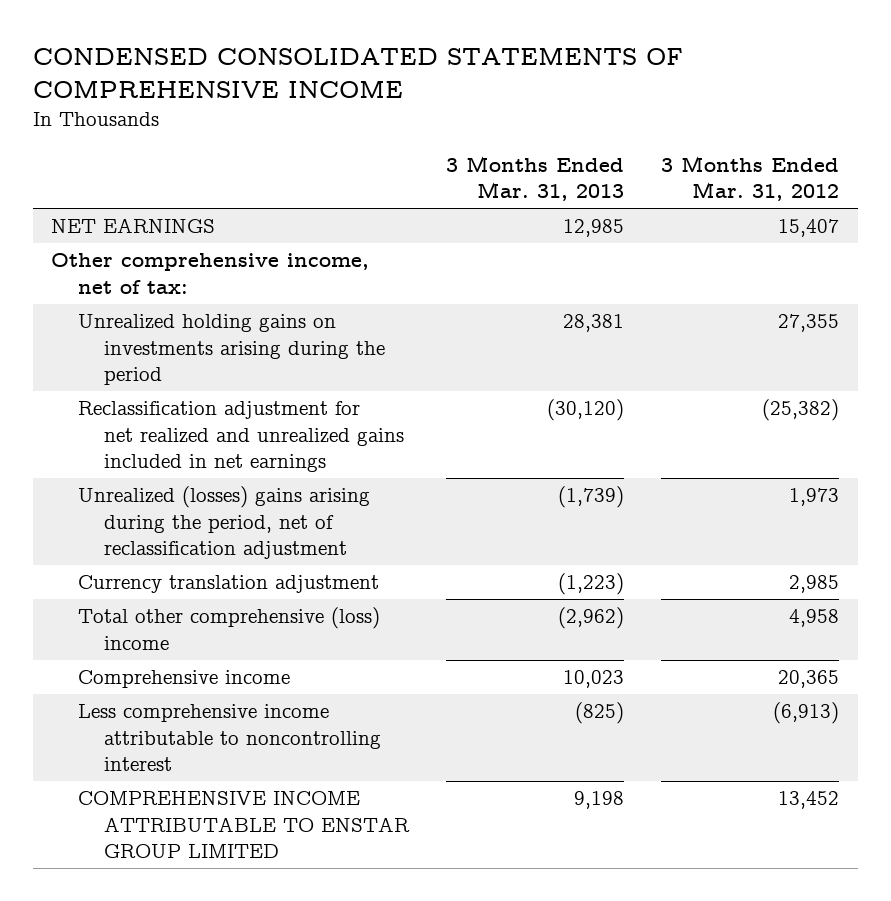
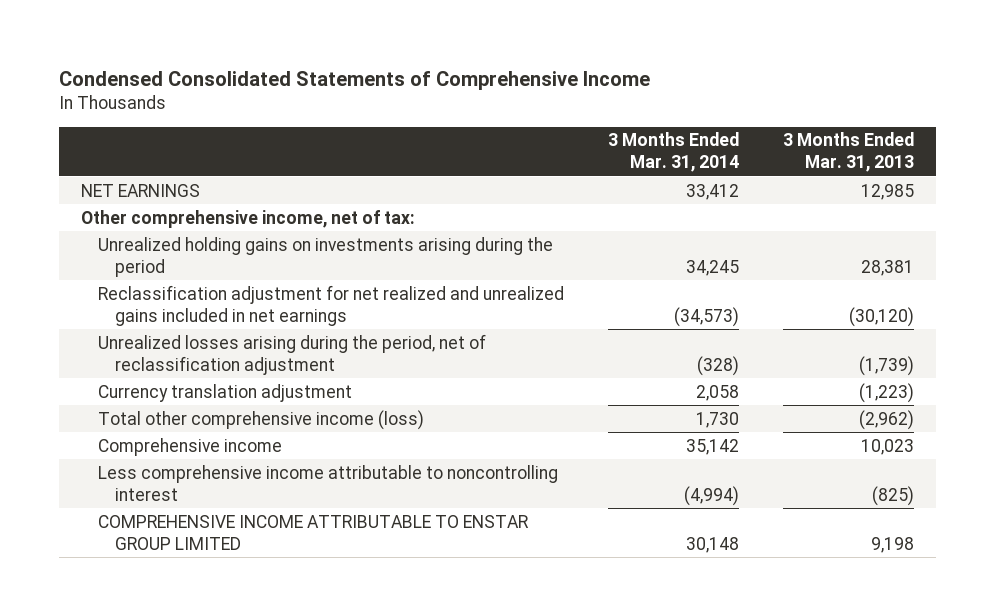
[32,47,683,98] CONDENSED CONSOLIDATED STATEMENTS OF COMPREHENSIVE INCOME -> [59,71,651,91] Condensed Consolidated Statements of Comprehensive Income
[661,155,840,202] 3 Months Ended Mar. 31, 2012 -> none
none -> [608,132,740,173] 3 Months Ended Mar. 31, 2014
[77,486,370,560] Unrealized (losses) gains arising during the period, net of reclassification adjustment -> [98,333,487,375] Unrealized losses arising during the period, net of reclassification adjustment
[77,607,380,650] Total other comprehensive (loss) income -> [98,409,425,430] Total other comprehensive income (loss)

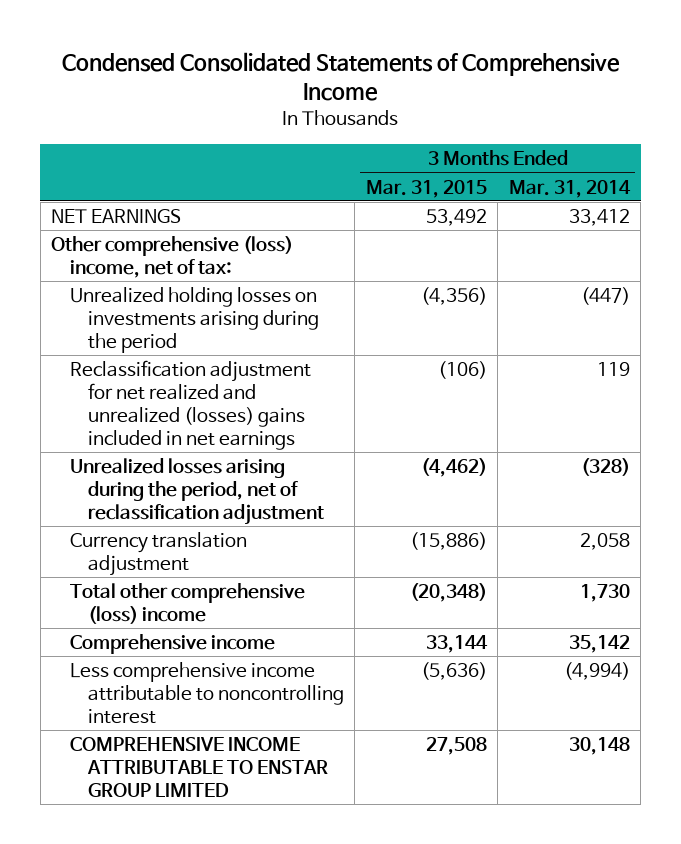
[782,132,914,173] 3 Months Ended Mar. 31, 2013 -> none
none -> [365,179,487,198] Mar. 31, 2015
[81,209,416,228] Other comprehensive income, net of tax: -> [51,235,294,279] Other comprehensive (loss) income, net of tax:
[98,236,554,277] Unrealized holding gains on investments arising during the period -> [69,286,320,354] Unrealized holding losses on investments arising during the period
[686,259,740,276] 34,245 -> [580,286,630,305] (447)
[98,284,565,326] Reclassification adjustment for net realized and unrealized gains included in net earnings -> [69,359,311,451] Reclassification adjustment for net realized and unrealized (losses) gains included in net earnings
[674,306,740,327] (34,573) -> [596,361,630,376] 119
[98,409,425,430] Total other comprehensive income (loss) -> [69,582,305,625] Total other comprehensive (loss) income

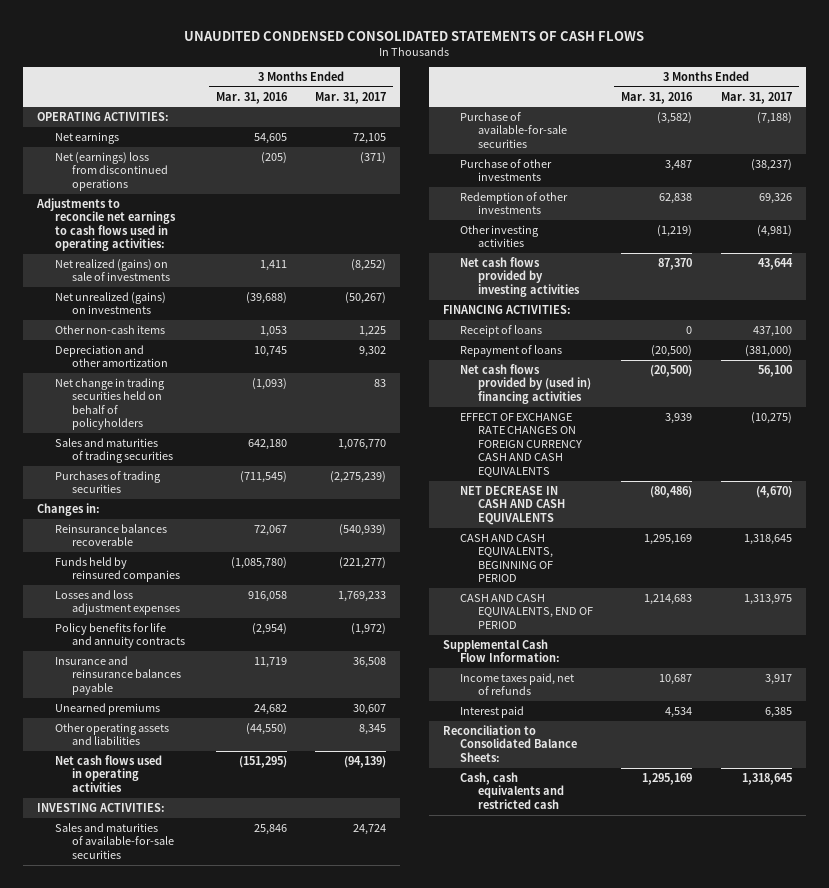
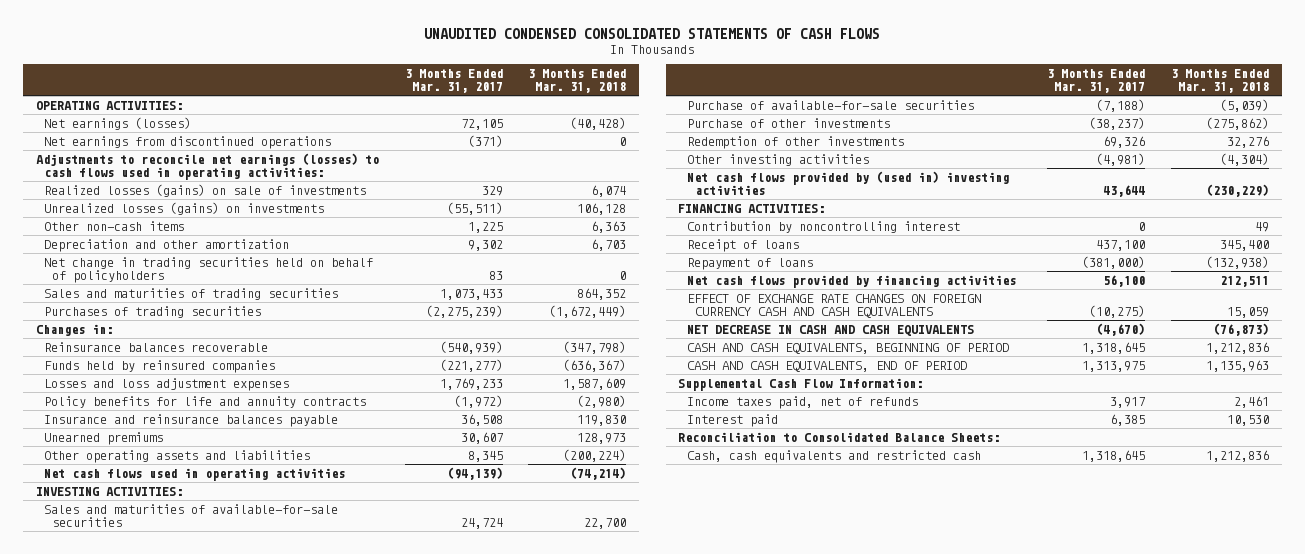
[215,91,288,104] Mar. 31, 2016 -> none
none -> [528,69,627,94] 3 Months Ended Mar. 31, 2018
[54,131,119,144] Net earnings -> [43,116,191,130] Net earnings (losses)
[54,151,169,191] Net (earnings) loss from discontinued operations -> [43,135,331,149] Net earnings from discontinued operations
[36,197,176,252] Adjustments to reconcile net earnings to cash flows used in operating activities: -> [35,152,379,181] Adjustments to reconcile net earnings (losses) to cash flows used in operating activities:
[54,258,171,282] Net realized (gains) on sale of investments -> [43,183,366,197] Realized losses (gains) on sale of investments
[351,258,387,271] (8,252) -> [481,185,503,196] 329
[54,291,166,315] Net unrealized (gains) on investments -> [43,201,324,215] Unrealized losses (gains) on investments
[345,291,387,304] (50,267) -> [446,201,503,215] (55,511)
[338,438,387,450] 1,076,770 -> [439,288,503,300] 1,073,433
[460,256,580,297] Net cash flows provided by investing activities -> [686,170,1009,196] Net cash flows provided by (used in) investing activities
none -> [686,220,960,233] Contribution by noncontrolling interest
[460,363,591,404] Net cash flows provided by (used in) financing activities -> [686,274,1016,288] Net cash flows provided by financing activities

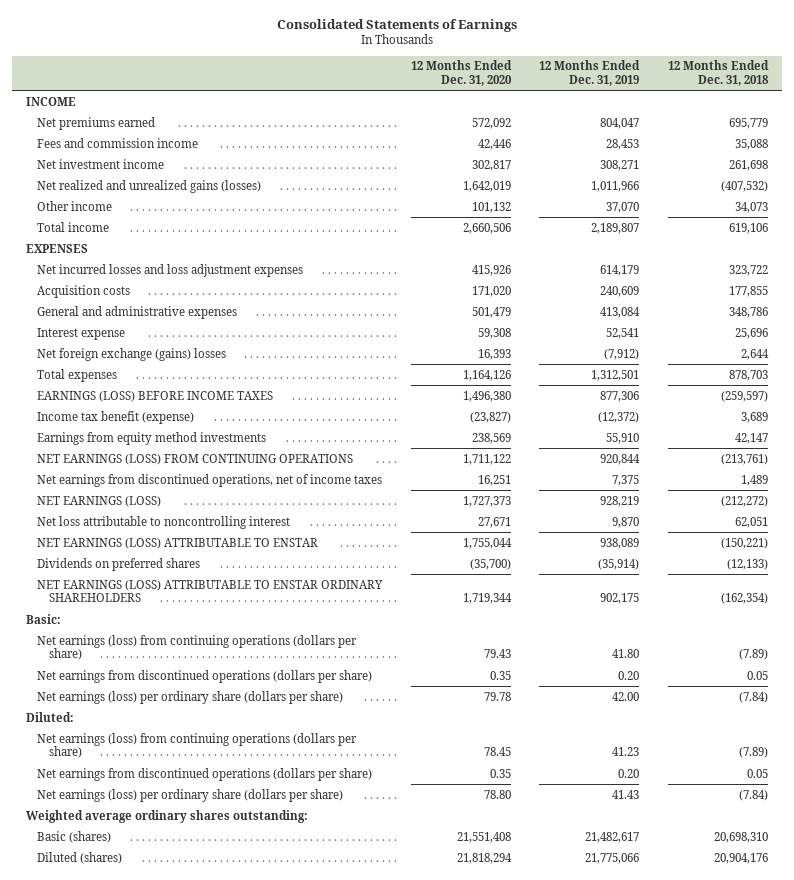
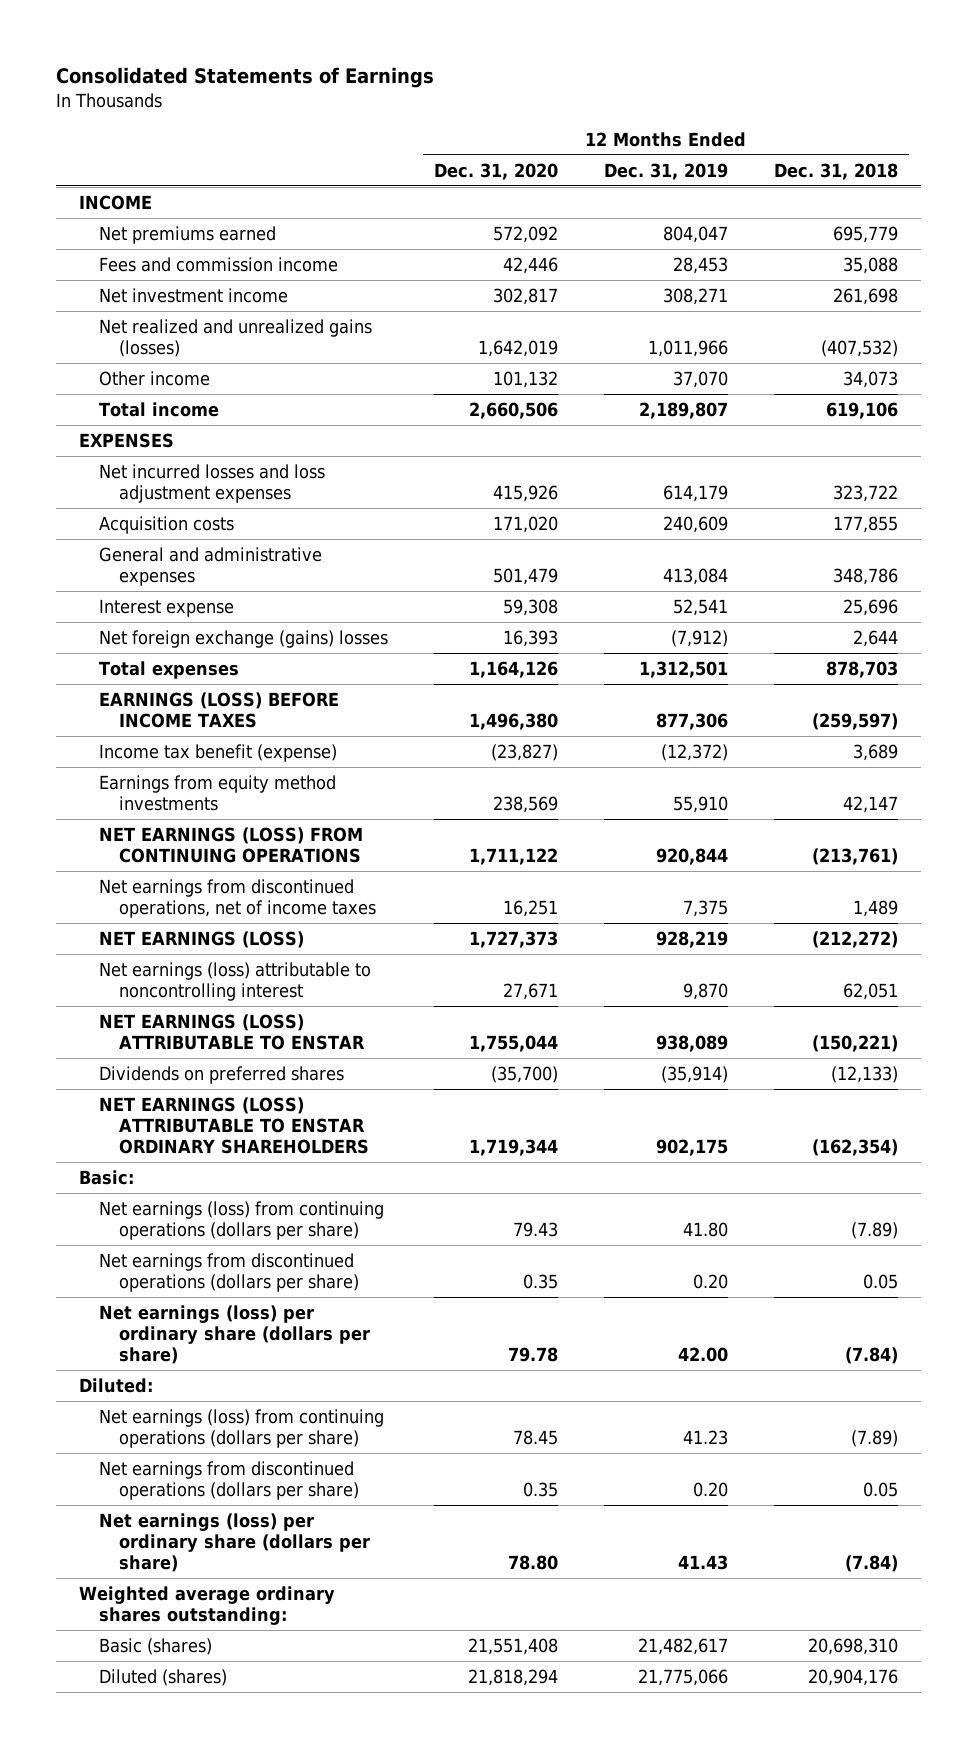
[37,515,291,529] Net loss attributable to noncontrolling interest -> [99,961,372,1001] Net earnings (loss) attributable to noncontrolling interest

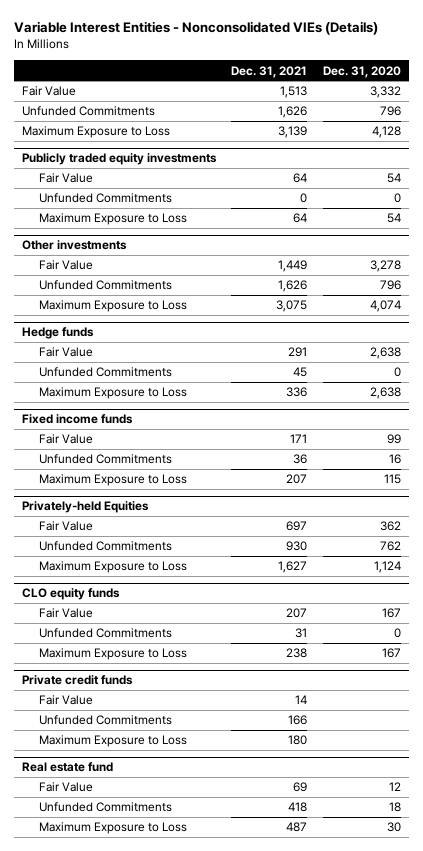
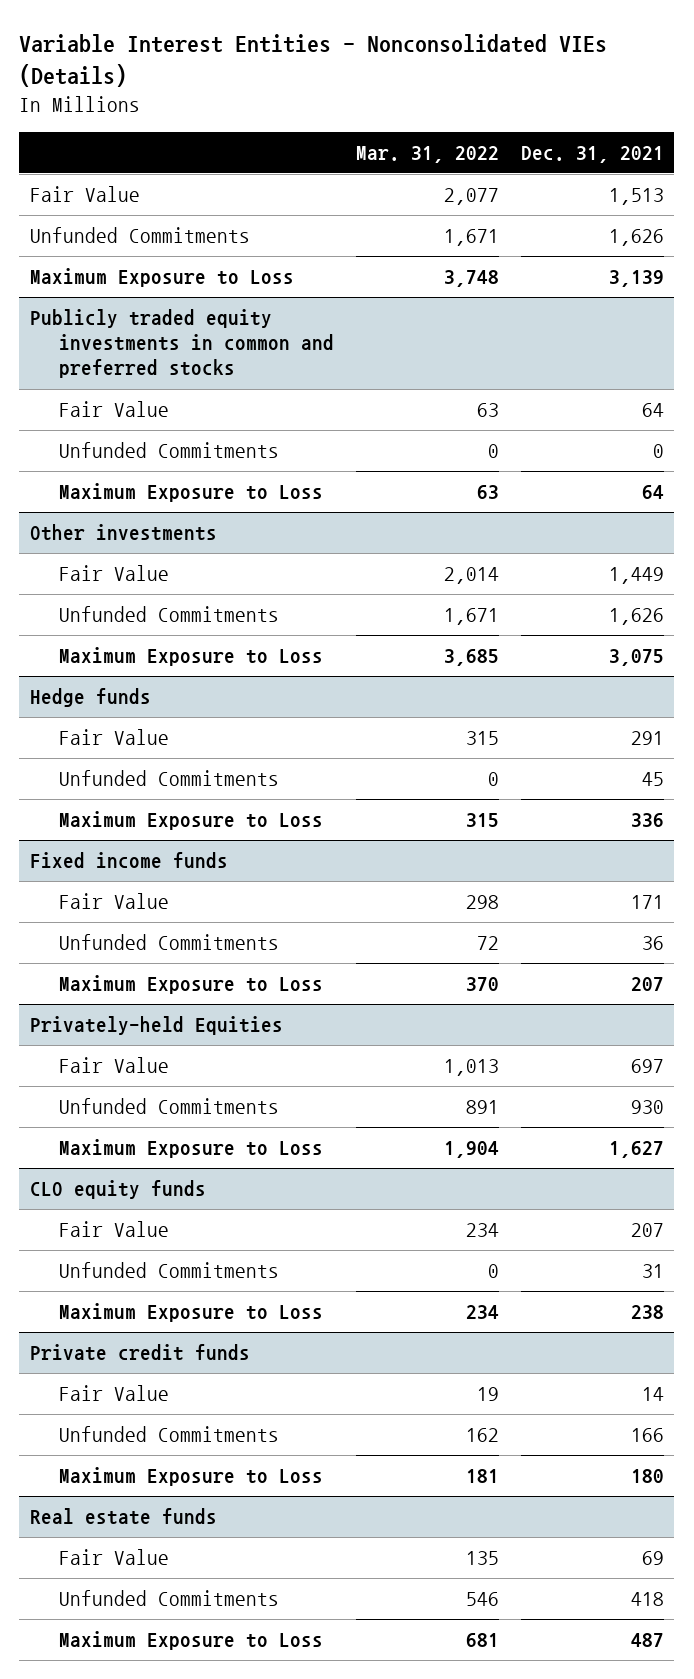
[322,65,401,78] Dec. 31, 2020 -> none
none -> [355,145,499,163] Mar. 31, 2022
[21,153,217,166] Publicly traded equity investments -> [30,309,334,379] Publicly traded equity investments in common and preferred stocks
[21,762,113,773] Real estate fund -> [30,1508,218,1526] Real estate funds

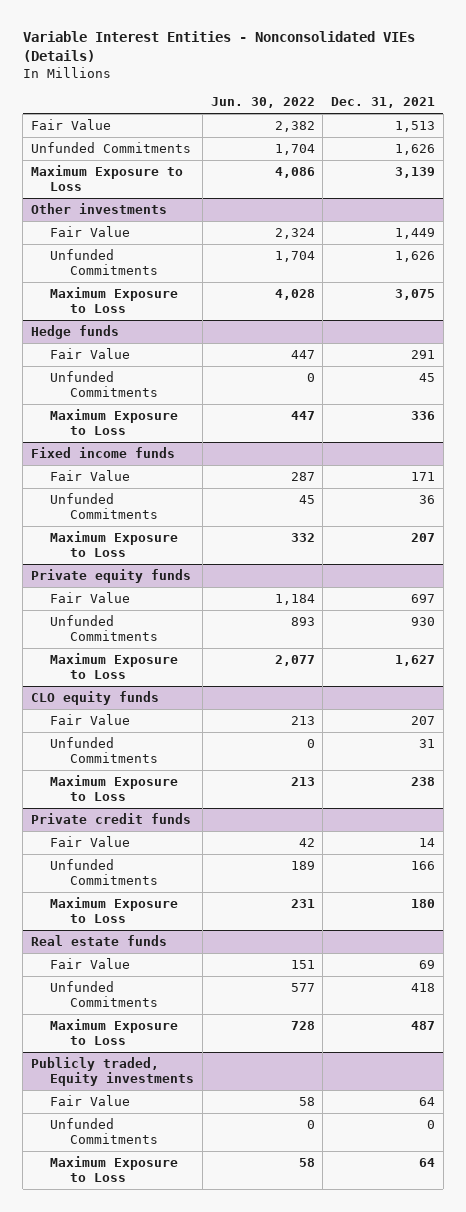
[355,145,499,163] Mar. 31, 2022 -> none
none -> [210,97,315,109] Jun. 30, 2022
[30,309,334,379] Publicly traded equity investments in common and preferred stocks -> none
[58,401,169,418] Fair Value -> none
[58,442,279,459] Unfunded Commitments -> none
[58,483,323,503] Maximum Exposure to Loss -> none
[30,1016,284,1036] Privately-held Equities -> none
none -> [30,569,191,584] Private equity funds
none -> [30,1057,195,1087] Publicly traded, Equity investments
none -> [50,1095,131,1107] Fair Value
none -> [50,1118,159,1145] Unfunded Commitments
none -> [50,1156,179,1183] Maximum Exposure to Loss

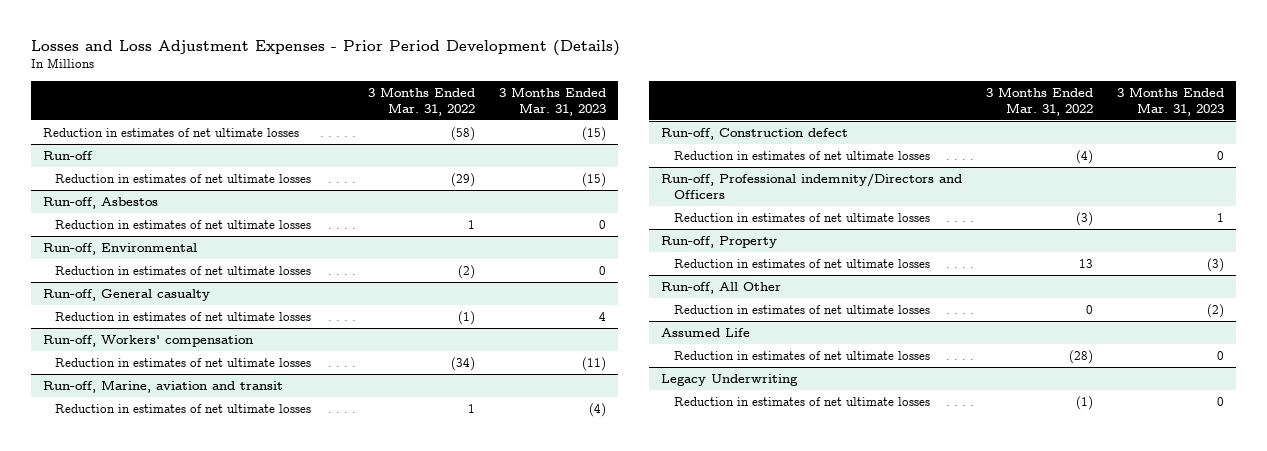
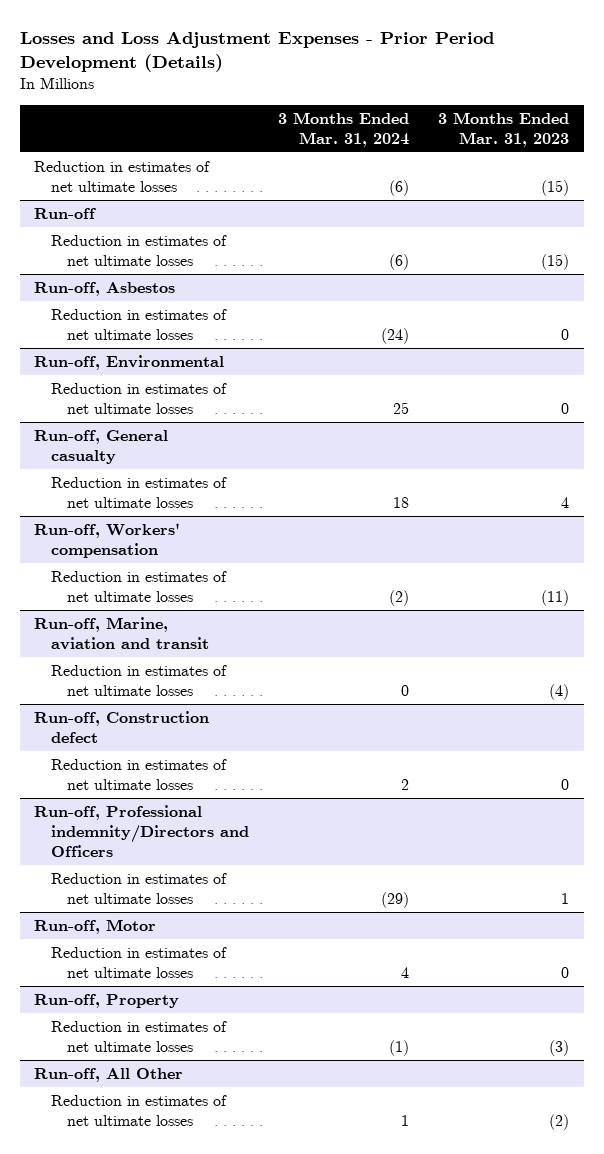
[367,86,475,116] 3 Months Ended Mar. 31, 2022 -> none
none -> [277,111,409,147] 3 Months Ended Mar. 31, 2024
none -> [34,918,157,934] Run-off, Motor
none -> [50,946,227,978] Reduction in estimates of net ultimate losses
[661,327,751,337] Assumed Life -> none
[673,350,930,360] Reduction in estimates of net ultimate losses -> none
[661,373,799,386] Legacy Underwriting -> none
[673,396,930,406] Reduction in estimates of net ultimate losses -> none

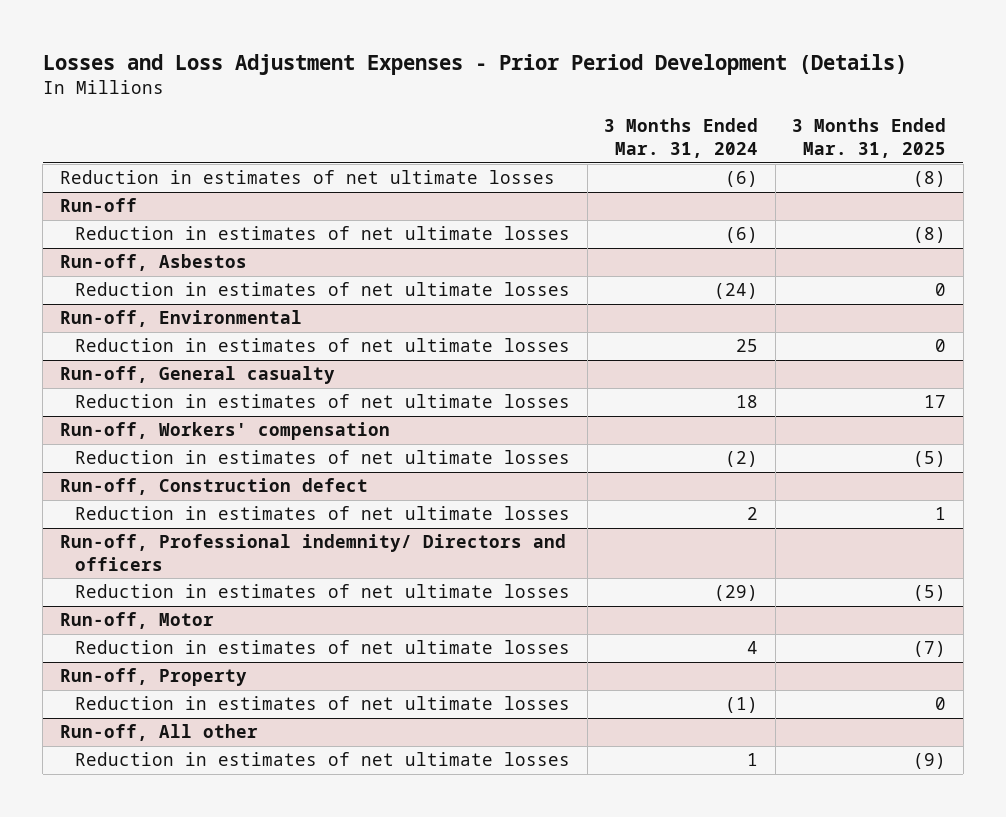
[438,111,570,147] 3 Months Ended Mar. 31, 2023 -> none
none -> [792,118,947,159] 3 Months Ended Mar. 31, 2025
[34,616,209,650] Run-off, Marine, aviation and transit -> none
[50,664,227,696] Reduction in estimates of net ultimate losses -> none
[34,804,249,857] Run-off, Professional indemnity/Directors and Officers -> [59,534,566,572] Run-off, Professional indemnity/ Directors and officers
[34,1067,184,1082] Run-off, All Other -> [59,724,258,742] Run-off, All other

